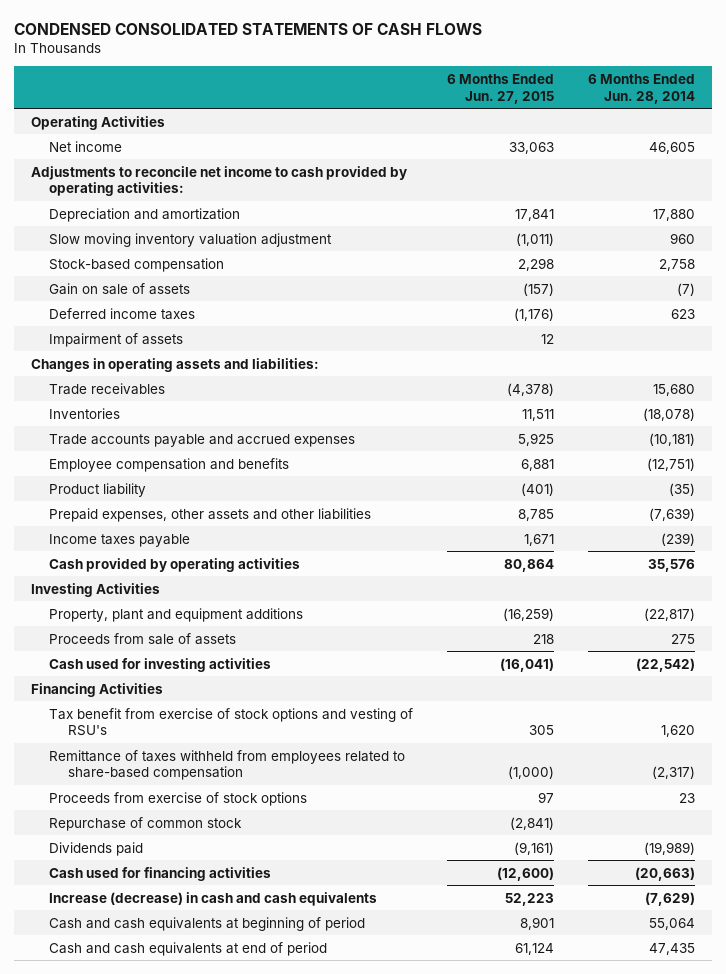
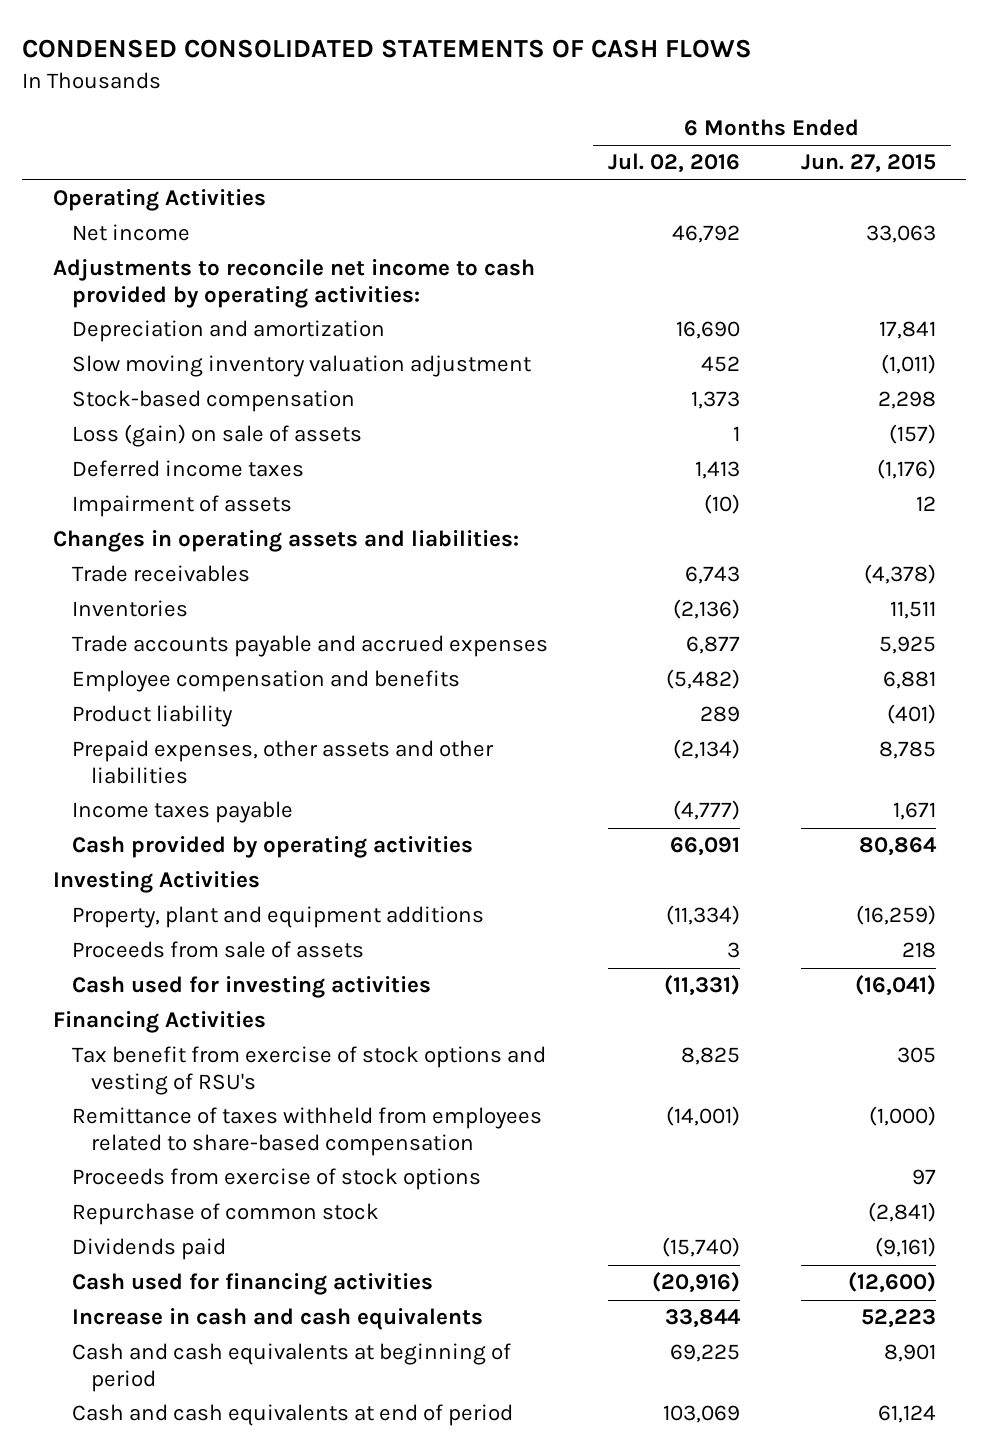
[587,73,695,104] 6 Months Ended Jun. 28, 2014 -> none
none -> [608,153,741,174] Jul. 02, 2016
[49,282,191,295] Gain on sale of assets -> [71,424,362,448] Loss (gain) on sale of assets
[49,891,378,906] Increase (decrease) in cash and cash equivalents -> [71,1308,483,1331] Increase in cash and cash equivalents

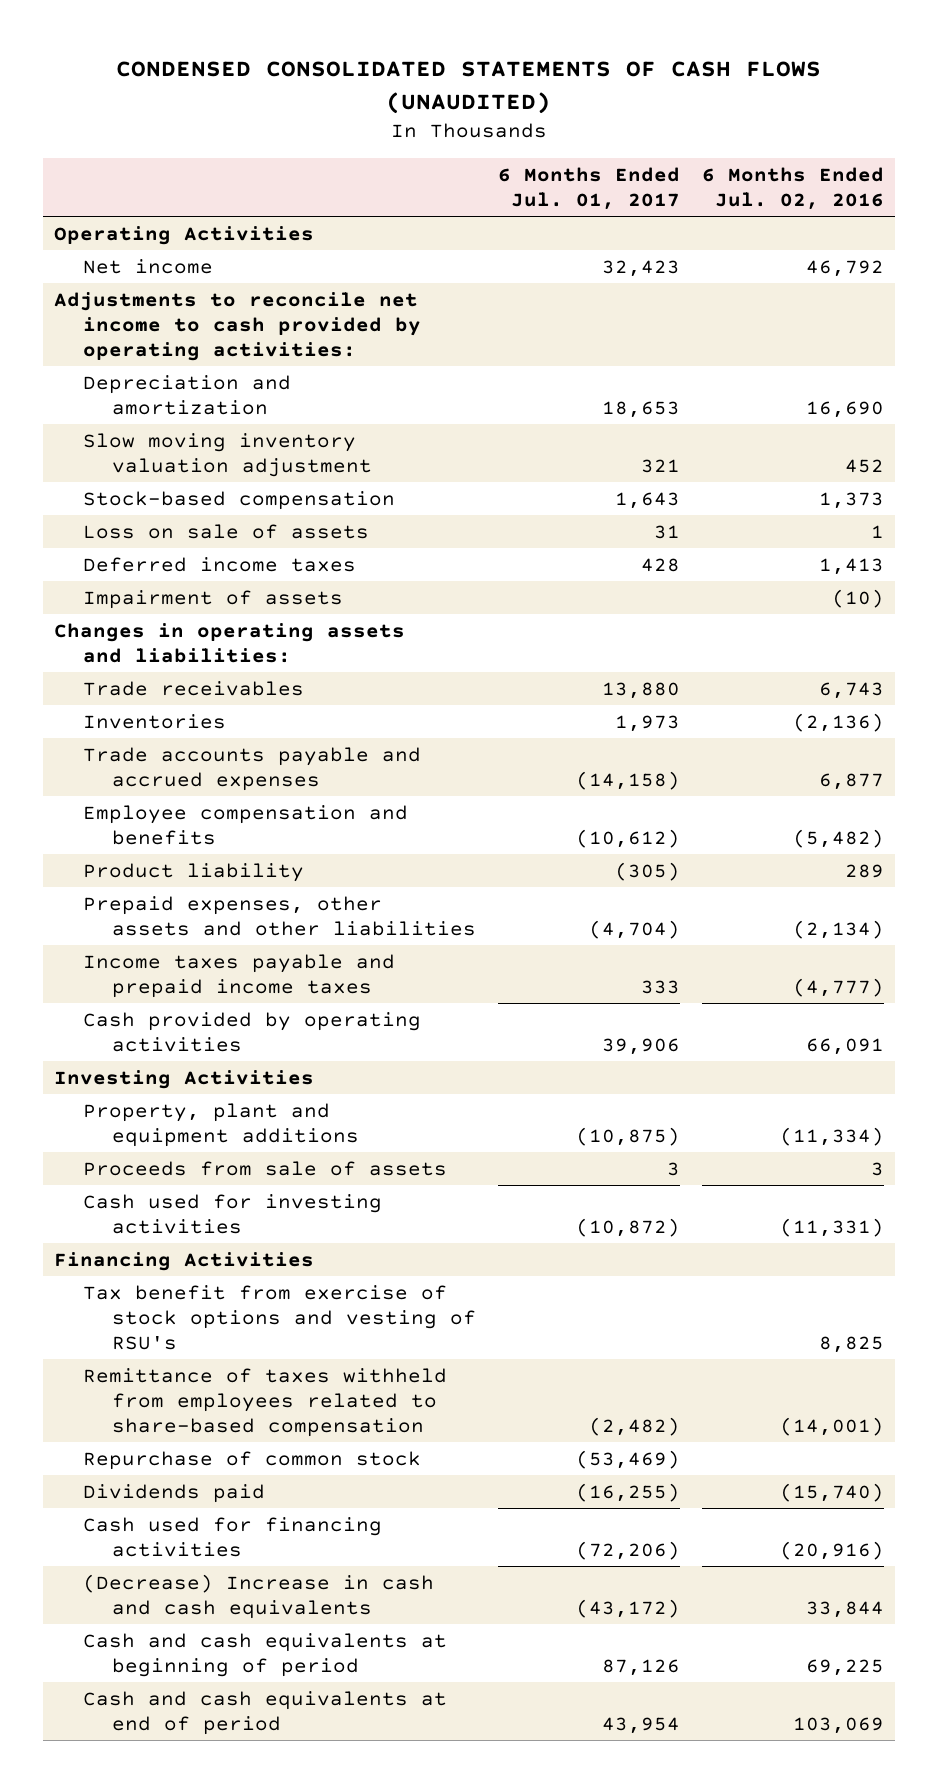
[22,39,753,59] CONDENSED CONSOLIDATED STATEMENTS OF CASH FLOWS -> [115,60,821,114] CONDENSED CONSOLIDATED STATEMENTS OF CASH FLOWS (UNAUDITED)
[800,154,936,174] Jun. 27, 2015 -> none
none -> [497,166,680,210] 6 Months Ended Jul. 01, 2017
[71,424,362,448] Loss (gain) on sale of assets -> [82,523,369,539] Loss on sale of assets
[71,801,293,824] Income taxes payable -> [82,953,395,998] Income taxes payable and prepaid income taxes
[71,1168,481,1191] Proceeds from exercise of stock options -> none
[71,1308,483,1331] Increase in cash and cash equivalents -> [82,1573,434,1619] (Decrease) Increase in cash and cash equivalents

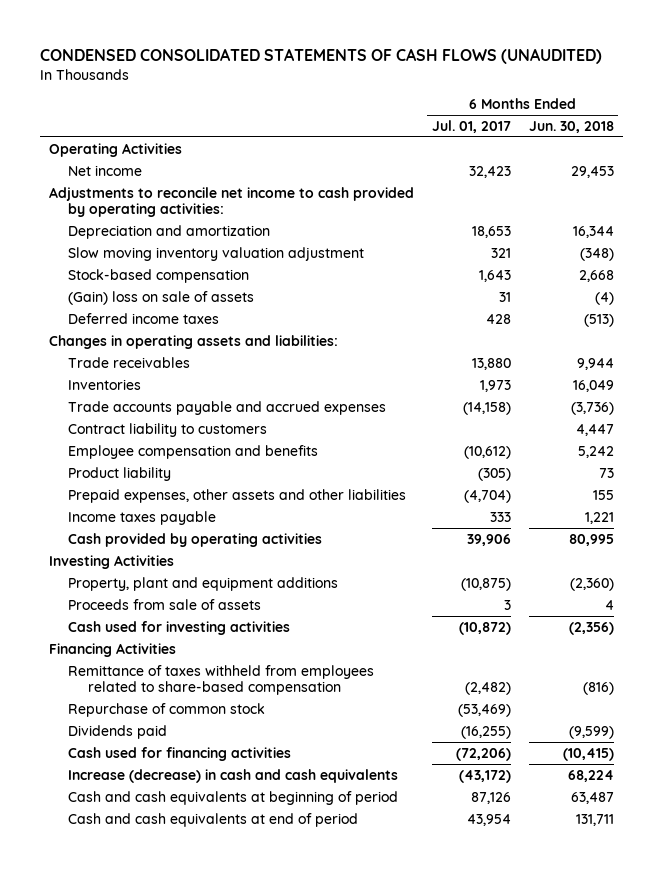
[701,166,884,210] 6 Months Ended Jul. 02, 2016 -> none
none -> [528,120,614,133] Jun. 30, 2018
[82,523,369,539] Loss on sale of assets -> [68,290,255,305] (Gain) loss on sale of assets
[82,589,343,609] Impairment of assets -> none
none -> [68,422,268,437] Contract liability to customers
[82,953,395,998] Income taxes payable and prepaid income taxes -> [68,510,217,525] Income taxes payable
[82,1284,476,1350] Tax benefit from exercise of stock options and vesting of RSU's -> none
[82,1573,434,1619] (Decrease) Increase in cash and cash equivalents -> [68,768,399,783] Increase (decrease) in cash and cash equivalents

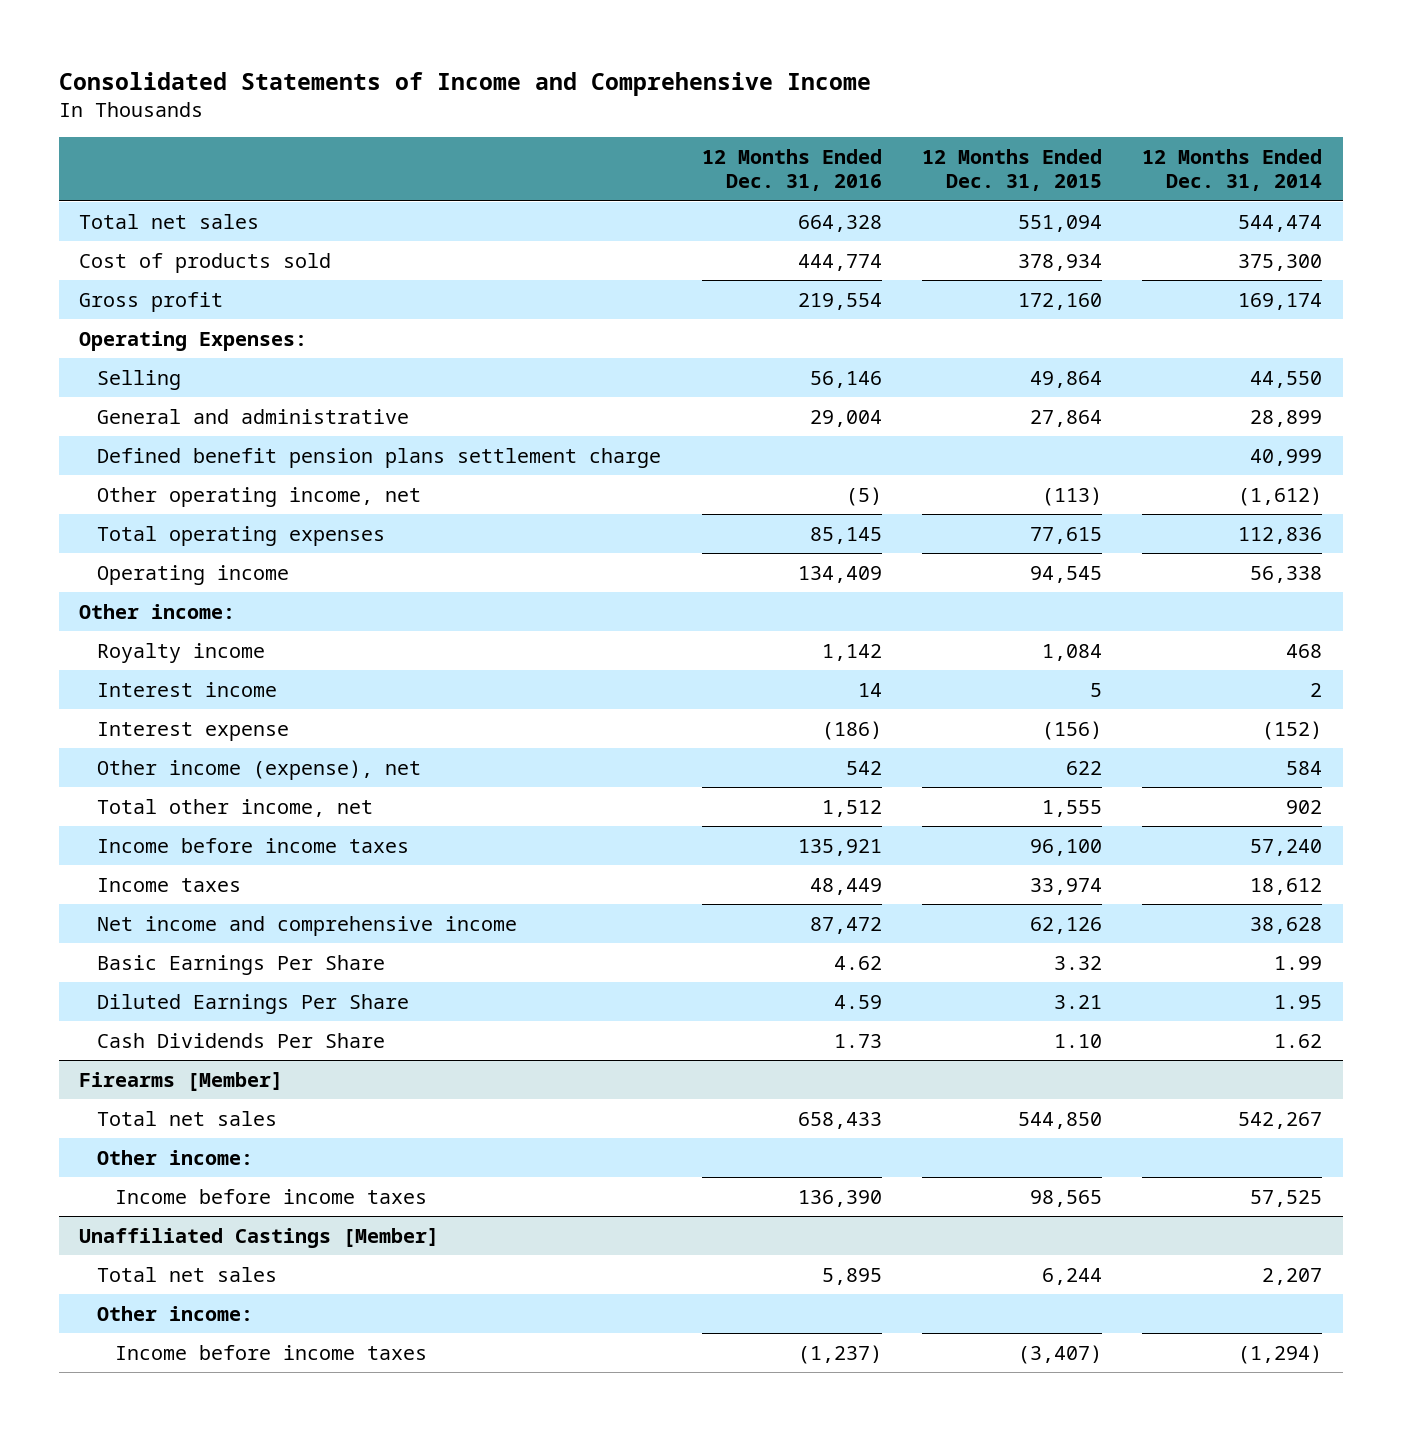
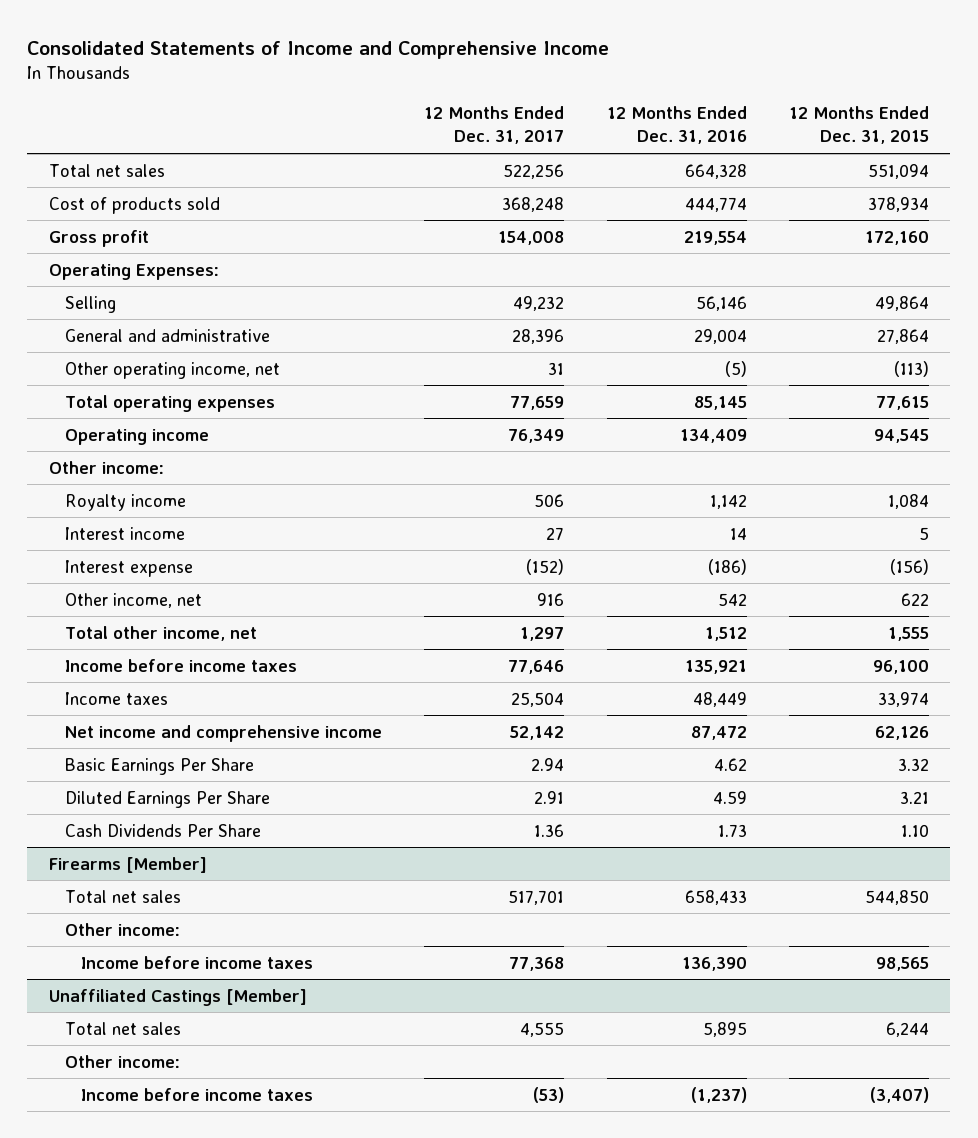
[1142,148,1323,192] 12 Months Ended Dec. 31, 2014 -> none
none -> [424,106,565,145] 12 Months Ended Dec. 31, 2017
[97,447,662,468] Defined benefit pension plans settlement charge -> none
[97,759,422,780] Other income (expense), net -> [64,592,202,608] Other income, net

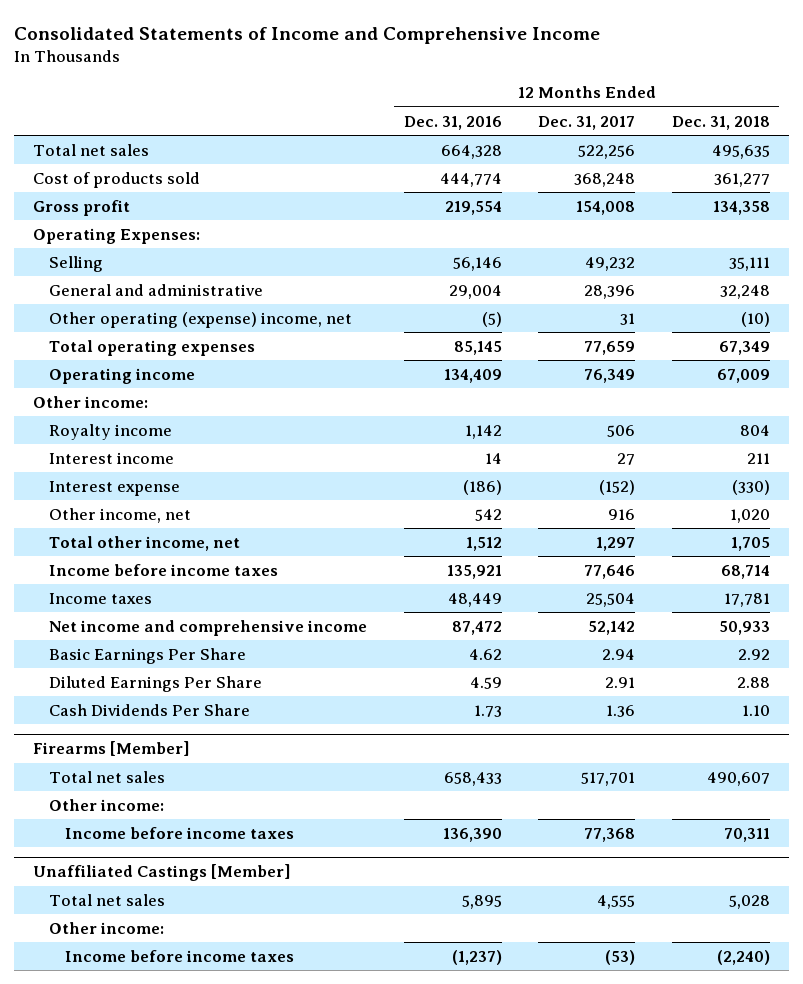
[789,106,930,145] 12 Months Ended Dec. 31, 2015 -> none
none -> [672,115,771,130] Dec. 31, 2018
[64,361,280,379] Other operating income, net -> [48,311,352,328] Other operating (expense) income, net

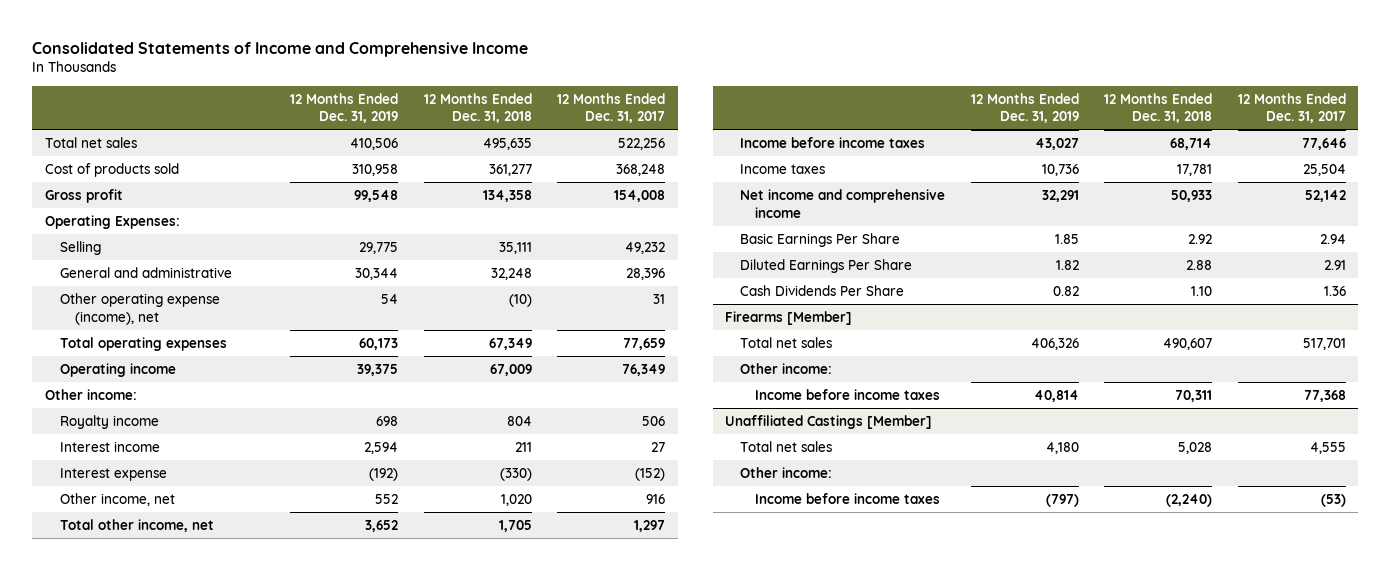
[403,115,502,130] Dec. 31, 2016 -> none
none -> [290,92,399,124] 12 Months Ended Dec. 31, 2019
[48,311,352,328] Other operating (expense) income, net -> [59,292,220,325] Other operating expense (income), net

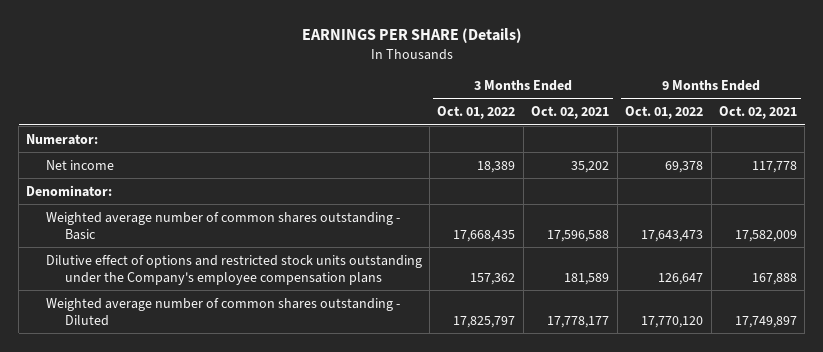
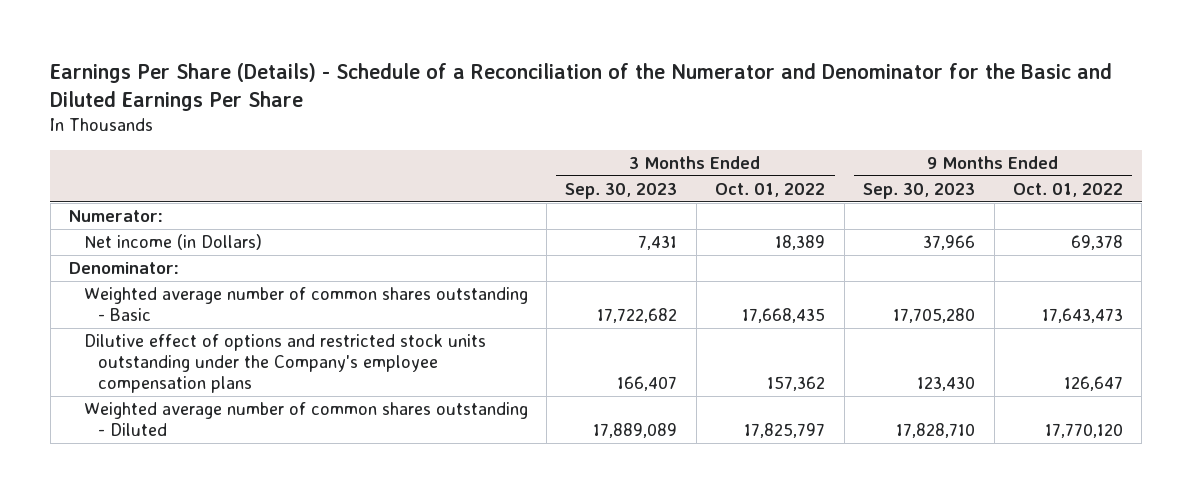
[301,27,522,43] EARNINGS PER SHARE (Details) -> [50,62,1113,111] Earnings Per Share (Details) - Schedule of a Reconciliation of the Numerator and Denominator for the Basic and Diluted Earnings Per Share
[531,106,610,120] Oct. 02, 2021 -> none
[718,106,797,120] Oct. 02, 2021 -> none
none -> [565,182,678,199] Sep. 30, 2023
none -> [863,182,976,199] Sep. 30, 2023
[45,159,114,170] Net income -> [83,234,262,251] Net income (in Dollars)

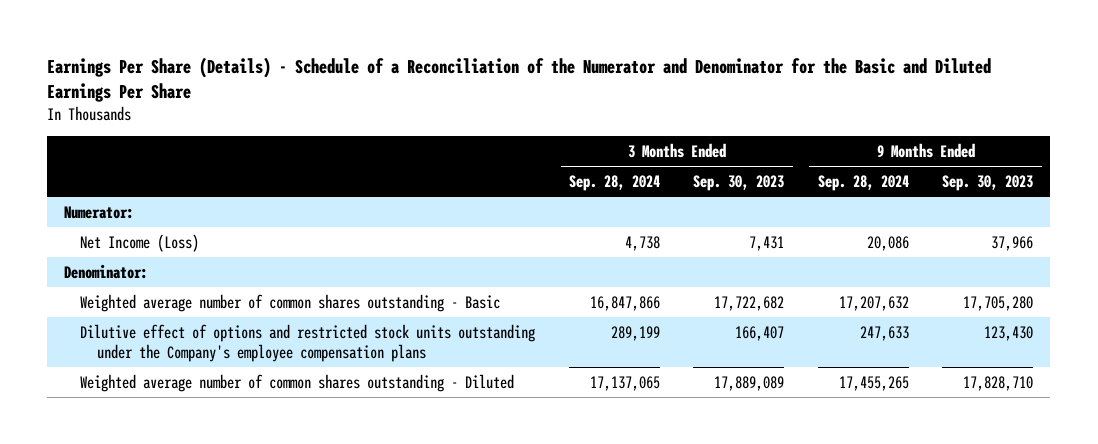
[715,182,826,197] Oct. 01, 2022 -> none
[1012,182,1123,197] Oct. 01, 2022 -> none
none -> [568,174,660,191] Sep. 28, 2024
none -> [817,174,909,191] Sep. 28, 2024
[83,234,262,251] Net income (in Dollars) -> [80,233,200,252] Net Income (Loss)

